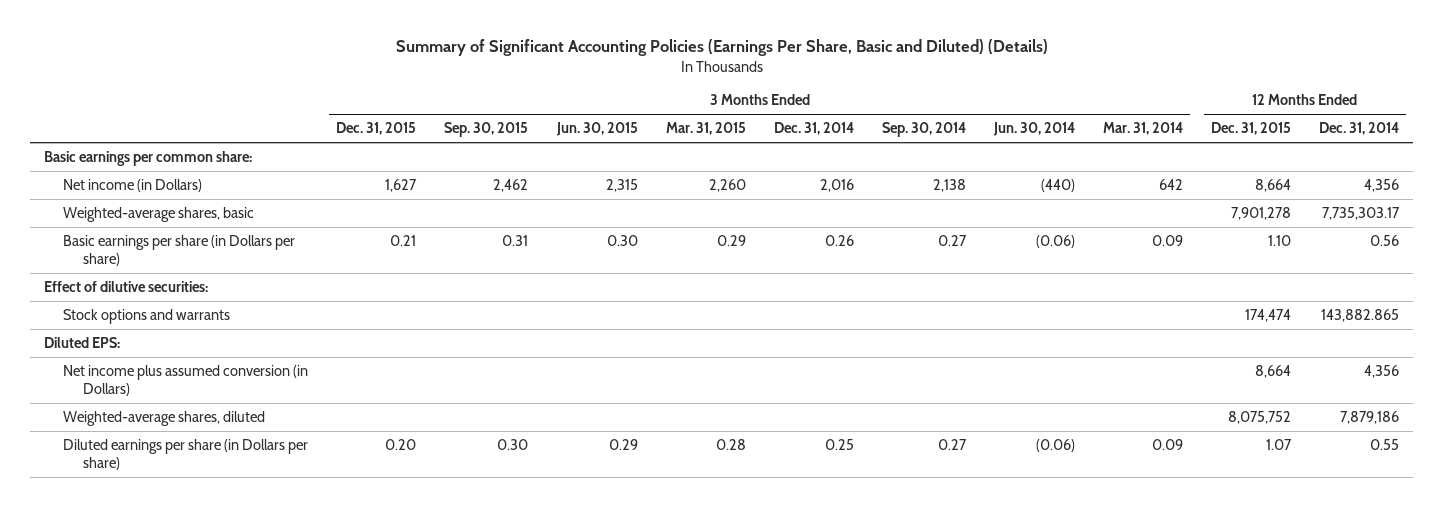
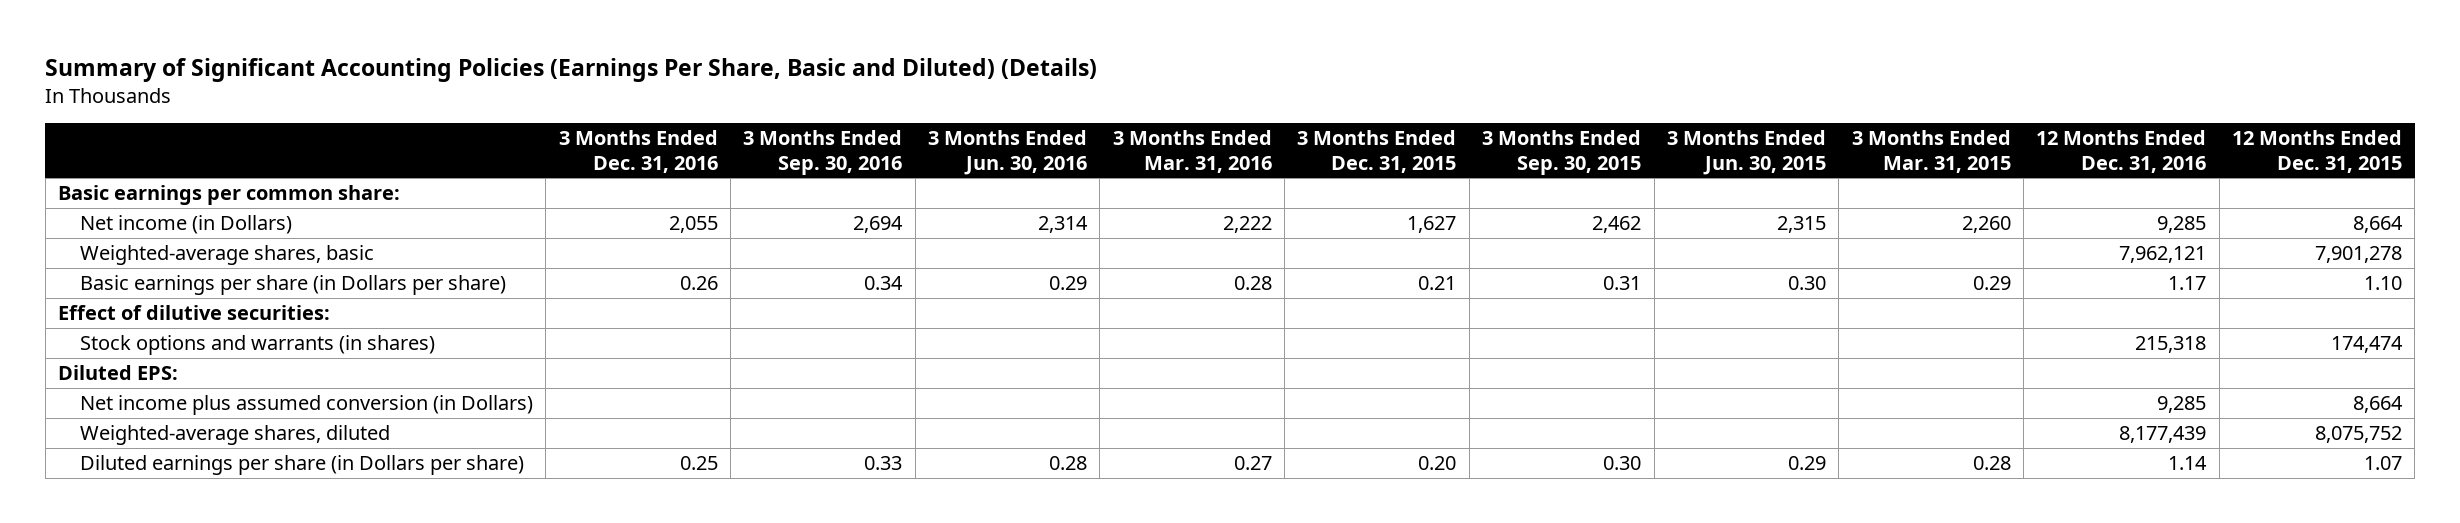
[773,122,854,136] Dec. 31, 2014 -> none
[881,122,966,138] Sep. 30, 2014 -> none
[992,122,1075,137] Jun. 30, 2014 -> none
[1103,122,1184,136] Mar. 31, 2014 -> none
[1319,122,1400,136] Dec. 31, 2014 -> none
none -> [558,130,718,173] 3 Months Ended Dec. 31, 2016
none -> [743,130,903,175] 3 Months Ended Sep. 30, 2016
none -> [928,130,1088,175] 3 Months Ended Jun. 30, 2016
none -> [1112,130,1272,173] 3 Months Ended Mar. 31, 2016
none -> [2036,130,2207,173] 12 Months Ended Dec. 31, 2016
[63,309,231,325] Stock options and warrants -> [79,335,435,356] Stock options and warrants (in shares)

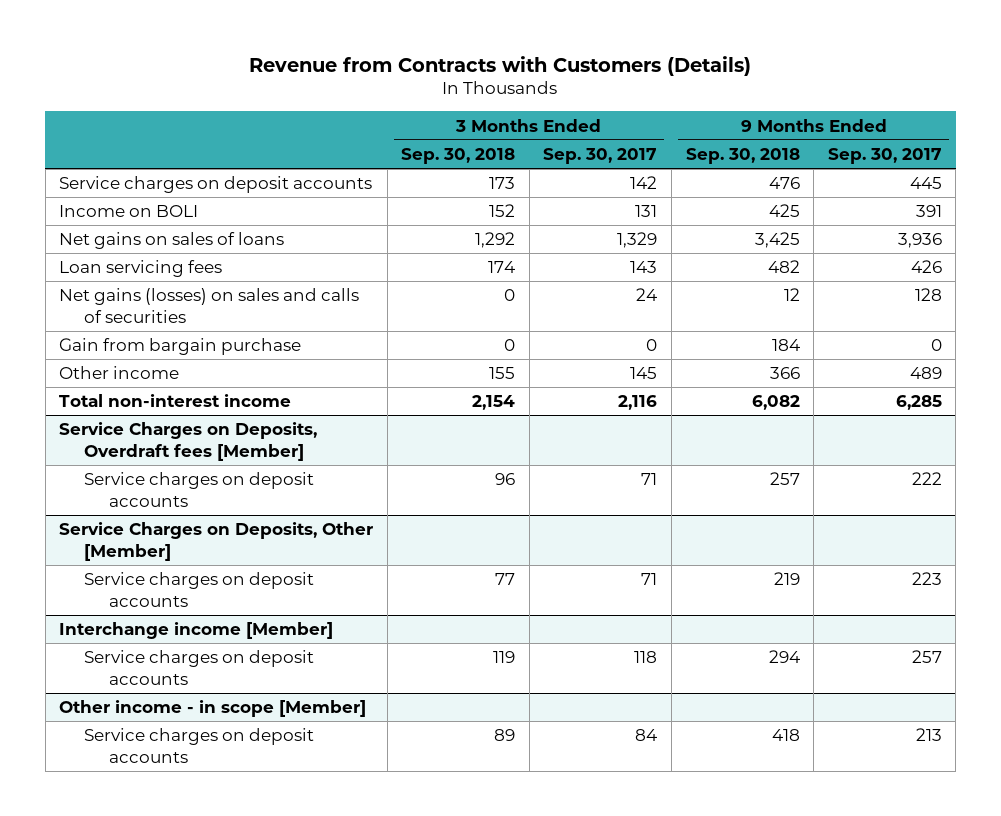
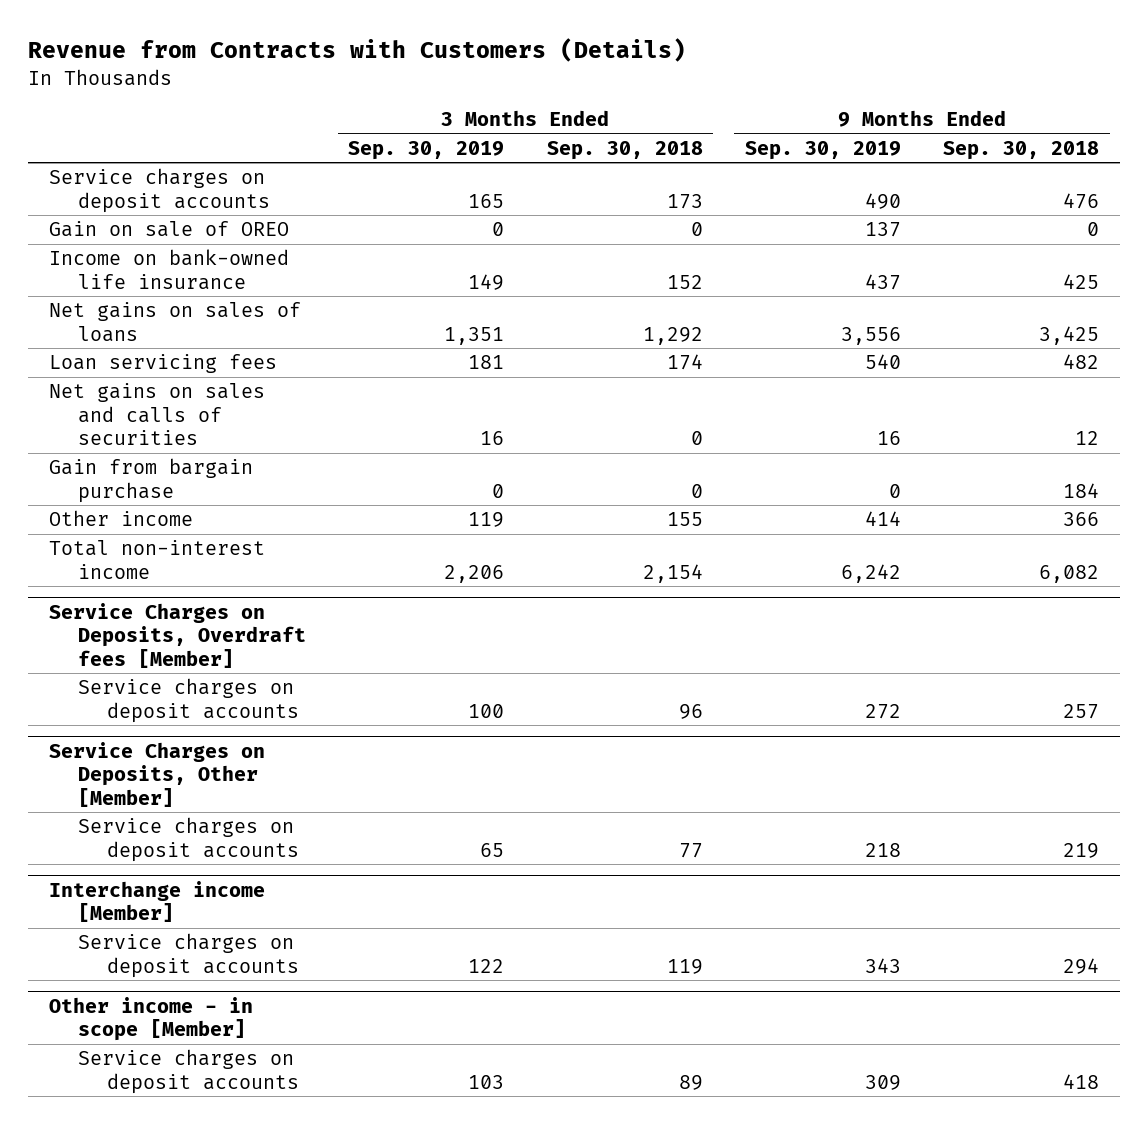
[543,147,658,164] Sep. 30, 2017 -> none
[827,147,942,164] Sep. 30, 2017 -> none
none -> [348,140,505,160] Sep. 30, 2019
none -> [744,140,901,160] Sep. 30, 2019
none -> [49,221,290,238] Gain on sale of OREO
[59,205,199,218] Income on BOLI -> [49,249,290,290] Income on bank-owned life insurance
[59,288,360,323] Net gains (losses) on sales and calls of securities -> [49,383,266,445] Net gains on sales and calls of securities

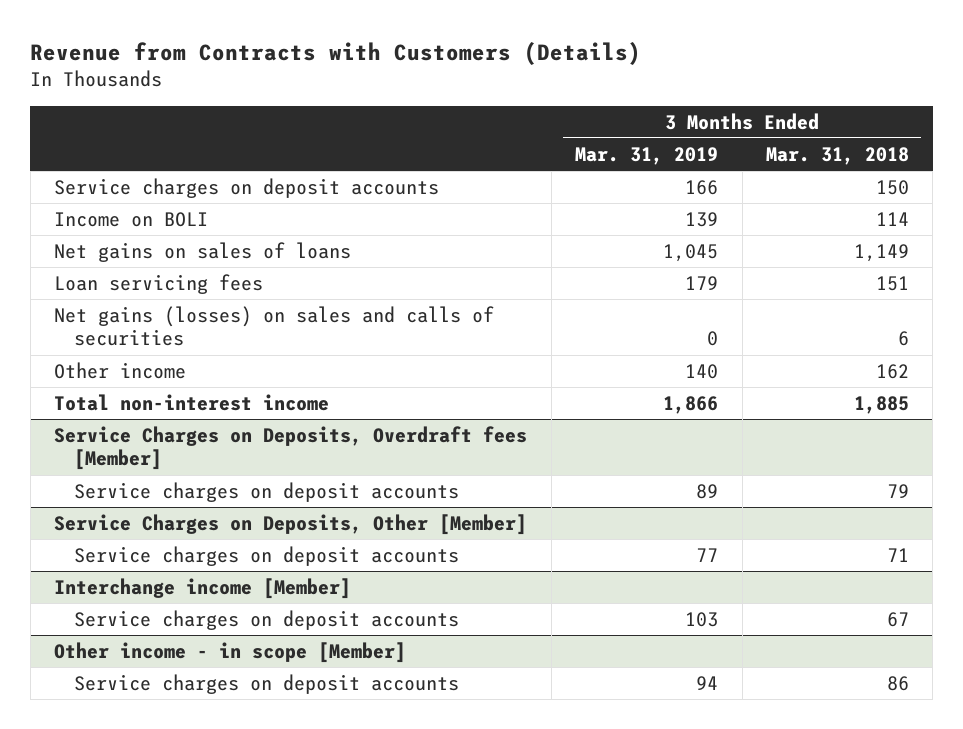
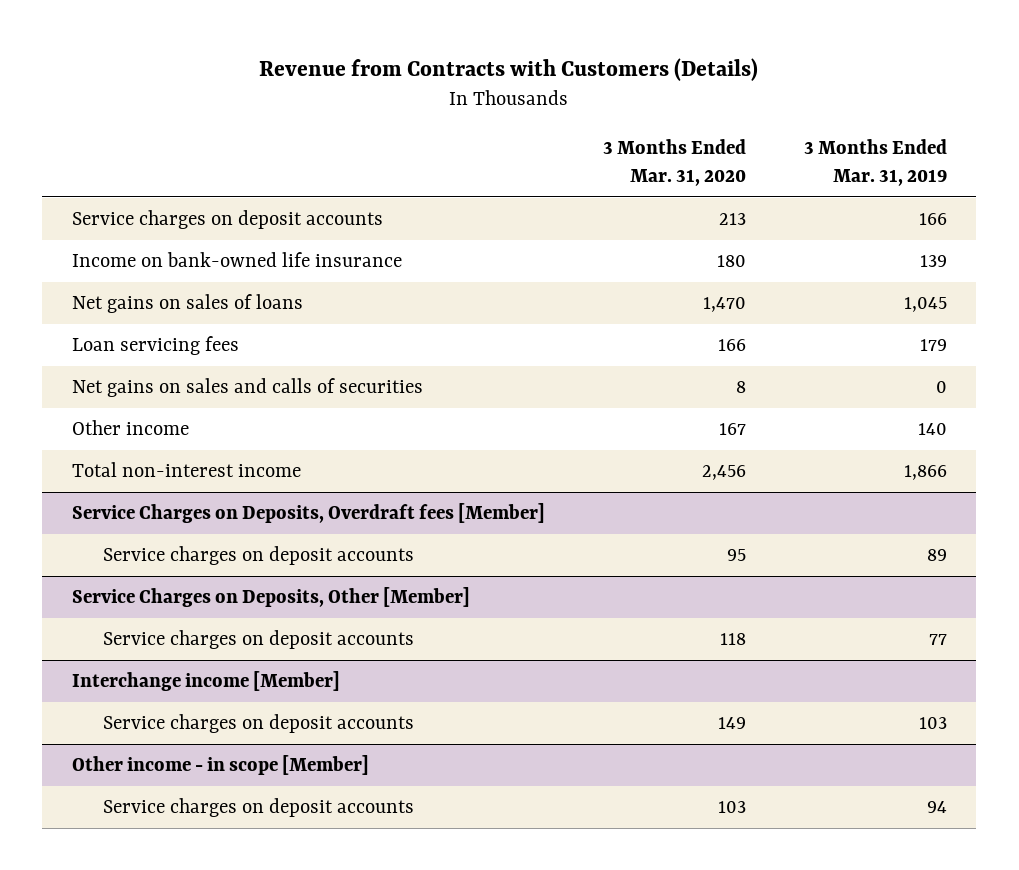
[766,146,910,165] Mar. 31, 2018 -> none
none -> [602,139,746,186] 3 Months Ended Mar. 31, 2020
[54,211,209,227] Income on BOLI -> [71,252,402,268] Income on bank-owned life insurance
[54,305,495,347] Net gains (losses) on sales and calls of securities -> [71,378,423,398] Net gains on sales and calls of securities

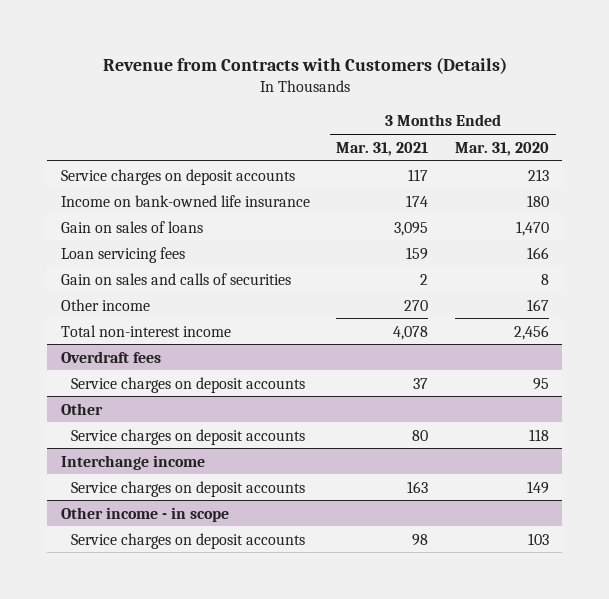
[804,139,948,186] 3 Months Ended Mar. 31, 2019 -> none
none -> [336,141,429,156] Mar. 31, 2021
[71,294,303,314] Net gains on sales of loans -> [60,220,203,233] Gain on sales of loans
[71,378,423,398] Net gains on sales and calls of securities -> [60,272,291,285] Gain on sales and calls of securities
[71,503,545,524] Service Charges on Deposits, Overdraft fees [Member] -> [60,350,161,363] Overdraft fees
[71,587,470,608] Service Charges on Deposits, Other [Member] -> [60,402,103,415] Other
[71,671,340,692] Interchange income [Member] -> [60,454,205,470] Interchange income
[71,755,369,776] Other income - in scope [Member] -> [60,506,229,522] Other income - in scope

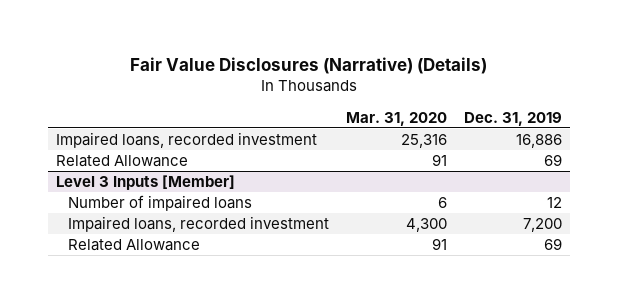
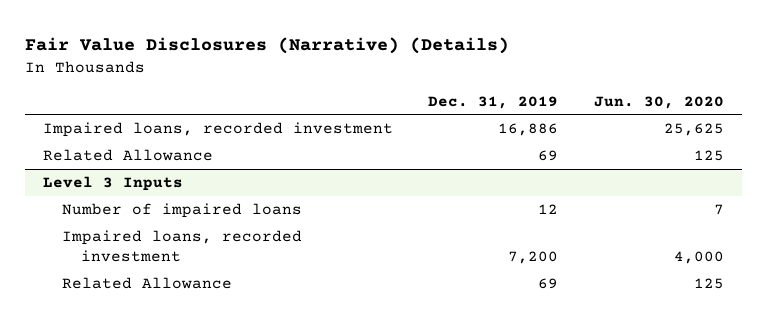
[346,111,448,126] Mar. 31, 2020 -> none
none -> [593,95,724,109] Jun. 30, 2020
[56,175,236,191] Level 3 Inputs [Member] -> [43,175,184,191] Level 3 Inputs

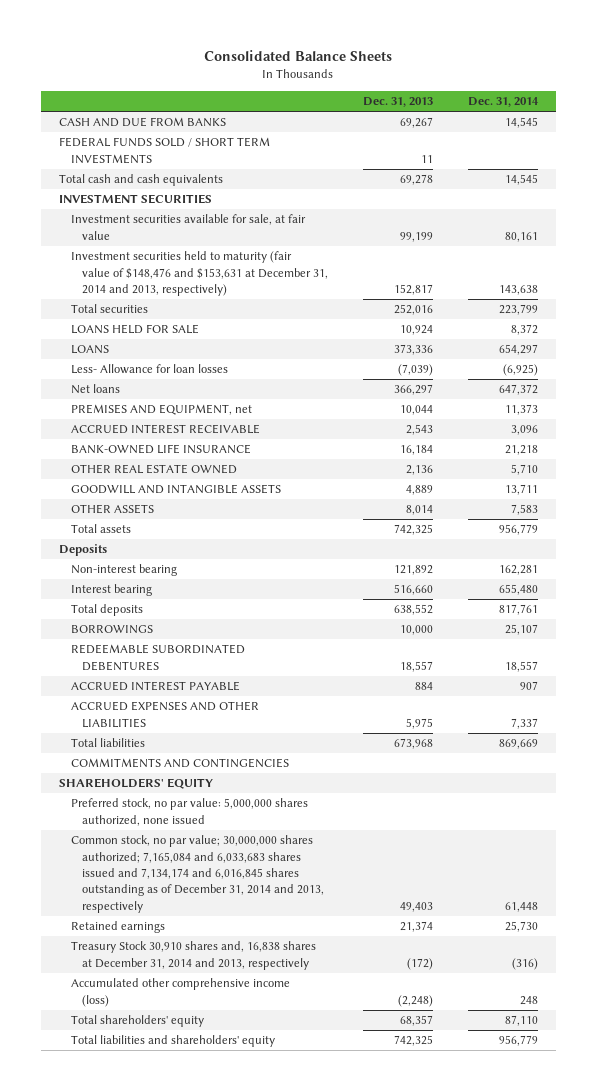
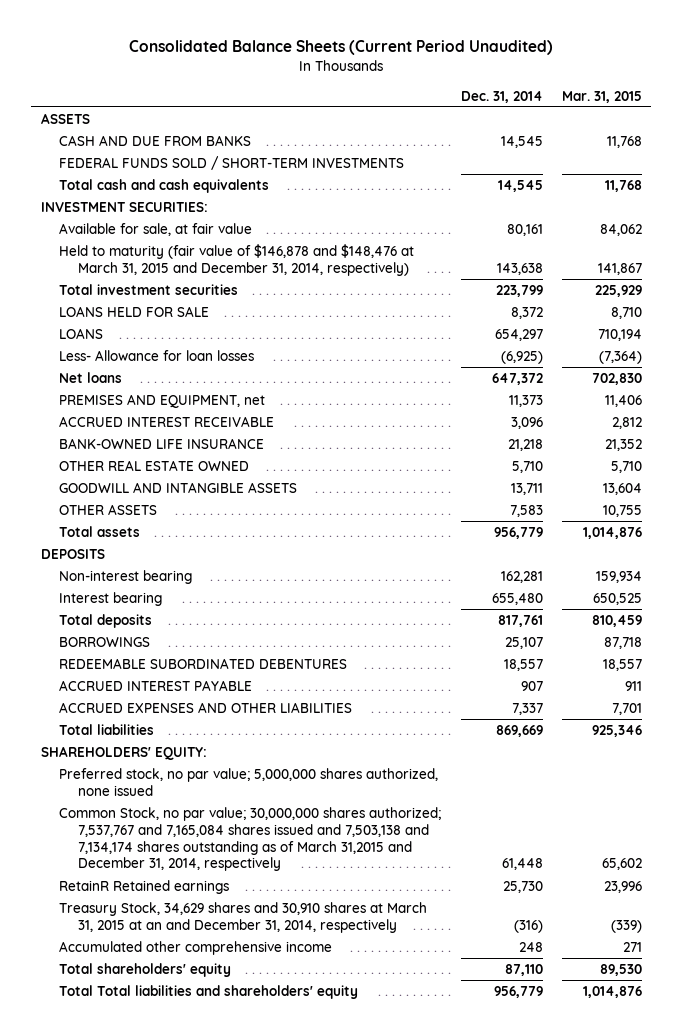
[204,50,393,62] Consolidated Balance Sheets -> [129,40,554,56] Consolidated Balance Sheets (Current Period Unaudited)
[363,97,434,108] Dec. 31, 2013 -> none
none -> [561,90,642,103] Mar. 31, 2015
none -> [40,112,90,124] ASSETS
[58,137,270,164] FEDERAL FUNDS SOLD / SHORT TERM INVESTMENTS -> [59,155,405,170] FEDERAL FUNDS SOLD / SHORT-TERM INVESTMENTS
[58,194,212,205] INVESTMENT SECURITIES -> [40,201,208,212] INVESTMENT SECURITIES:
[70,214,306,240] Investment securities available for sale, at fair value -> [59,222,253,236] Available for sale, at fair value
[70,251,329,297] Investment securities held to maturity (fair value of $148,476 and $153,631 at December 31, 2014 and 2013, respectively) -> [59,243,415,276] Held to maturity (fair value of $146,878 and $148,476 at March 31, 2015 and December 31, 2014, respectively)
[70,304,148,314] Total securities -> [59,283,239,295] Total investment securities
[58,544,107,557] Deposits -> [40,548,105,559] DEPOSITS
[70,758,289,769] COMMITMENTS AND CONTINGENCIES -> none
[58,778,213,790] SHAREHOLDERS' EQUITY -> [40,745,207,760] SHAREHOLDERS' EQUITY:
[70,798,308,826] Preferred stock, no par value: 5,000,000 shares authorized, none issued -> [59,767,439,796] Preferred stock, no par value; 5,000,000 shares authorized, none issued
[70,835,325,913] Common stock, no par value; 30,000,000 shares authorized; 7,165,084 and 6,033,683 shares issued and 7,134,174 and 6,016,845 shares outstanding as of December 31, 2014 and 2013, respectively -> [59,806,442,872] Common Stock, no par value; 30,000,000 shares authorized; 7,537,767 and 7,165,084 shares issued and 7,503,138 and 7,134,174 shares outstanding as of March 31,2015 and December 31, 2014, respectively
[70,921,165,934] Retained earnings -> [59,879,230,894] RetainR Retained earnings
[70,941,316,970] Treasury Stock 30,910 shares and, 16,838 shares at December 31, 2014 and 2013, respectively -> [59,901,428,933] Treasury Stock, 34,629 shares and 30,910 shares at March 31, 2015 at an and December 31, 2014, respectively
[70,978,290,1007] Accumulated other comprehensive income (loss) -> [59,940,333,955] Accumulated other comprehensive income
[70,1035,275,1048] Total liabilities and shareholders' equity -> [59,984,359,999] Total Total liabilities and shareholders' equity

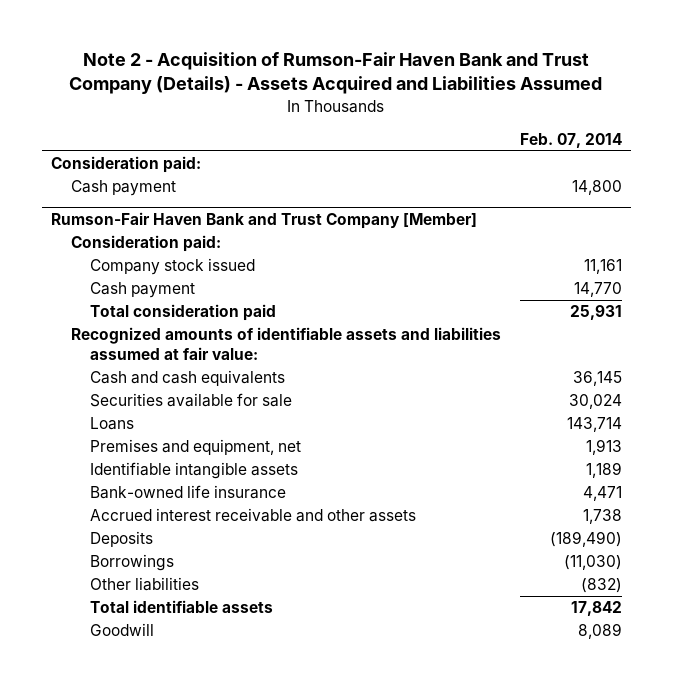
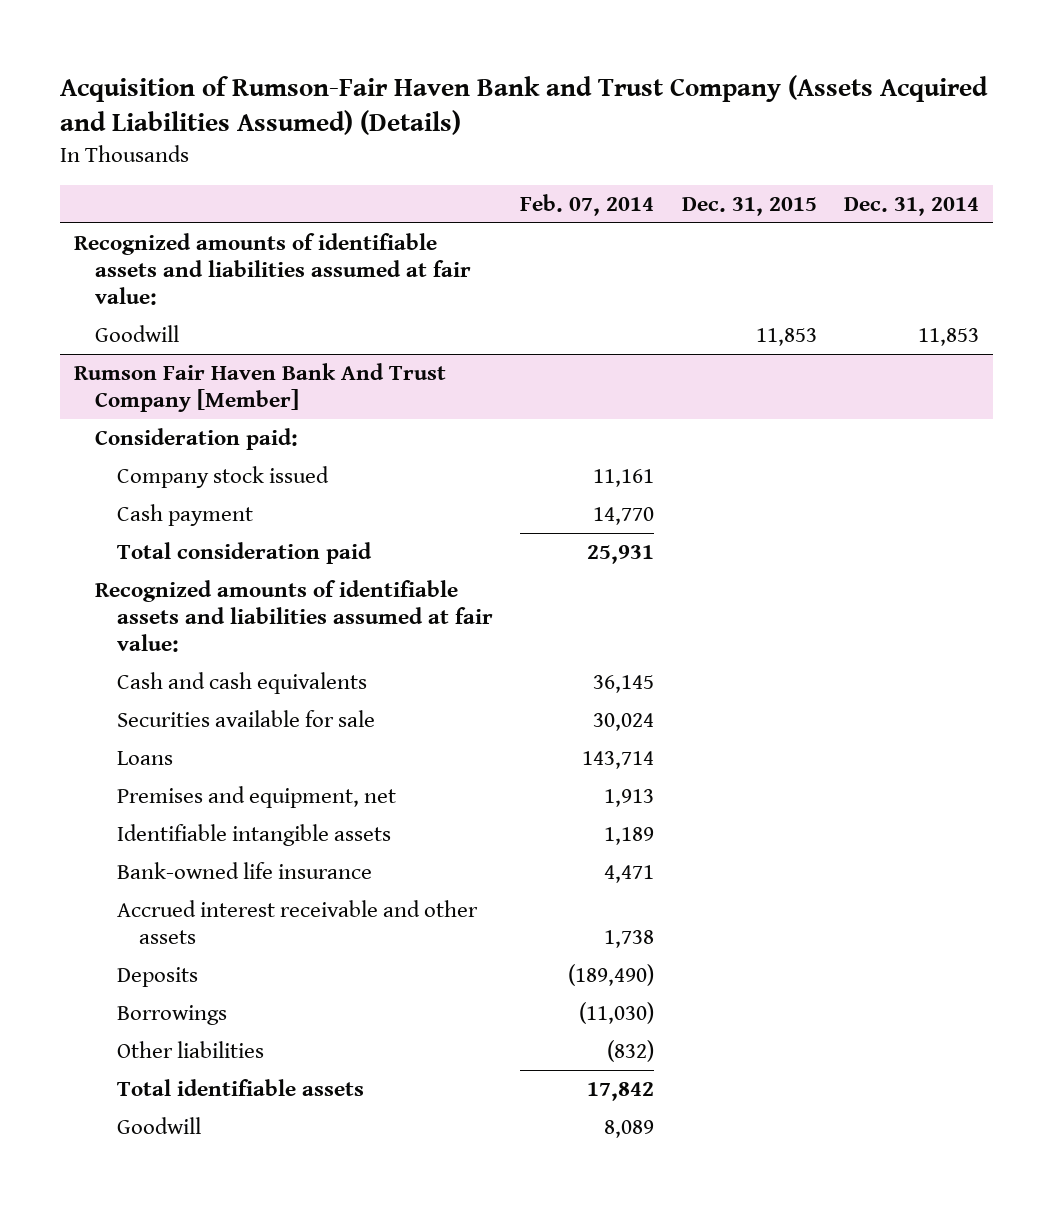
[69,52,603,95] Note 2 - Acquisition of Rumson-Fair Haven Bank and Trust Company (Details) - Assets Acquired and Liabilities Assumed -> [60,74,989,136] Acquisition of Rumson-Fair Haven Bank and Trust Company (Assets Acquired and Liabilities Assumed) (Details)
none -> [681,196,817,216] Dec. 31, 2015
none -> [844,196,980,216] Dec. 31, 2014
[51,156,202,174] Consideration paid: -> none
[70,180,176,197] Cash payment -> none
none -> [73,232,472,306] Recognized amounts of identifiable assets and liabilities assumed at fair value:
none -> [95,324,180,342] Goodwill
[51,212,478,230] Rumson-Fair Haven Bank and Trust Company [Member] -> [73,362,446,413] Rumson Fair Haven Bank And Trust Company [Member]

